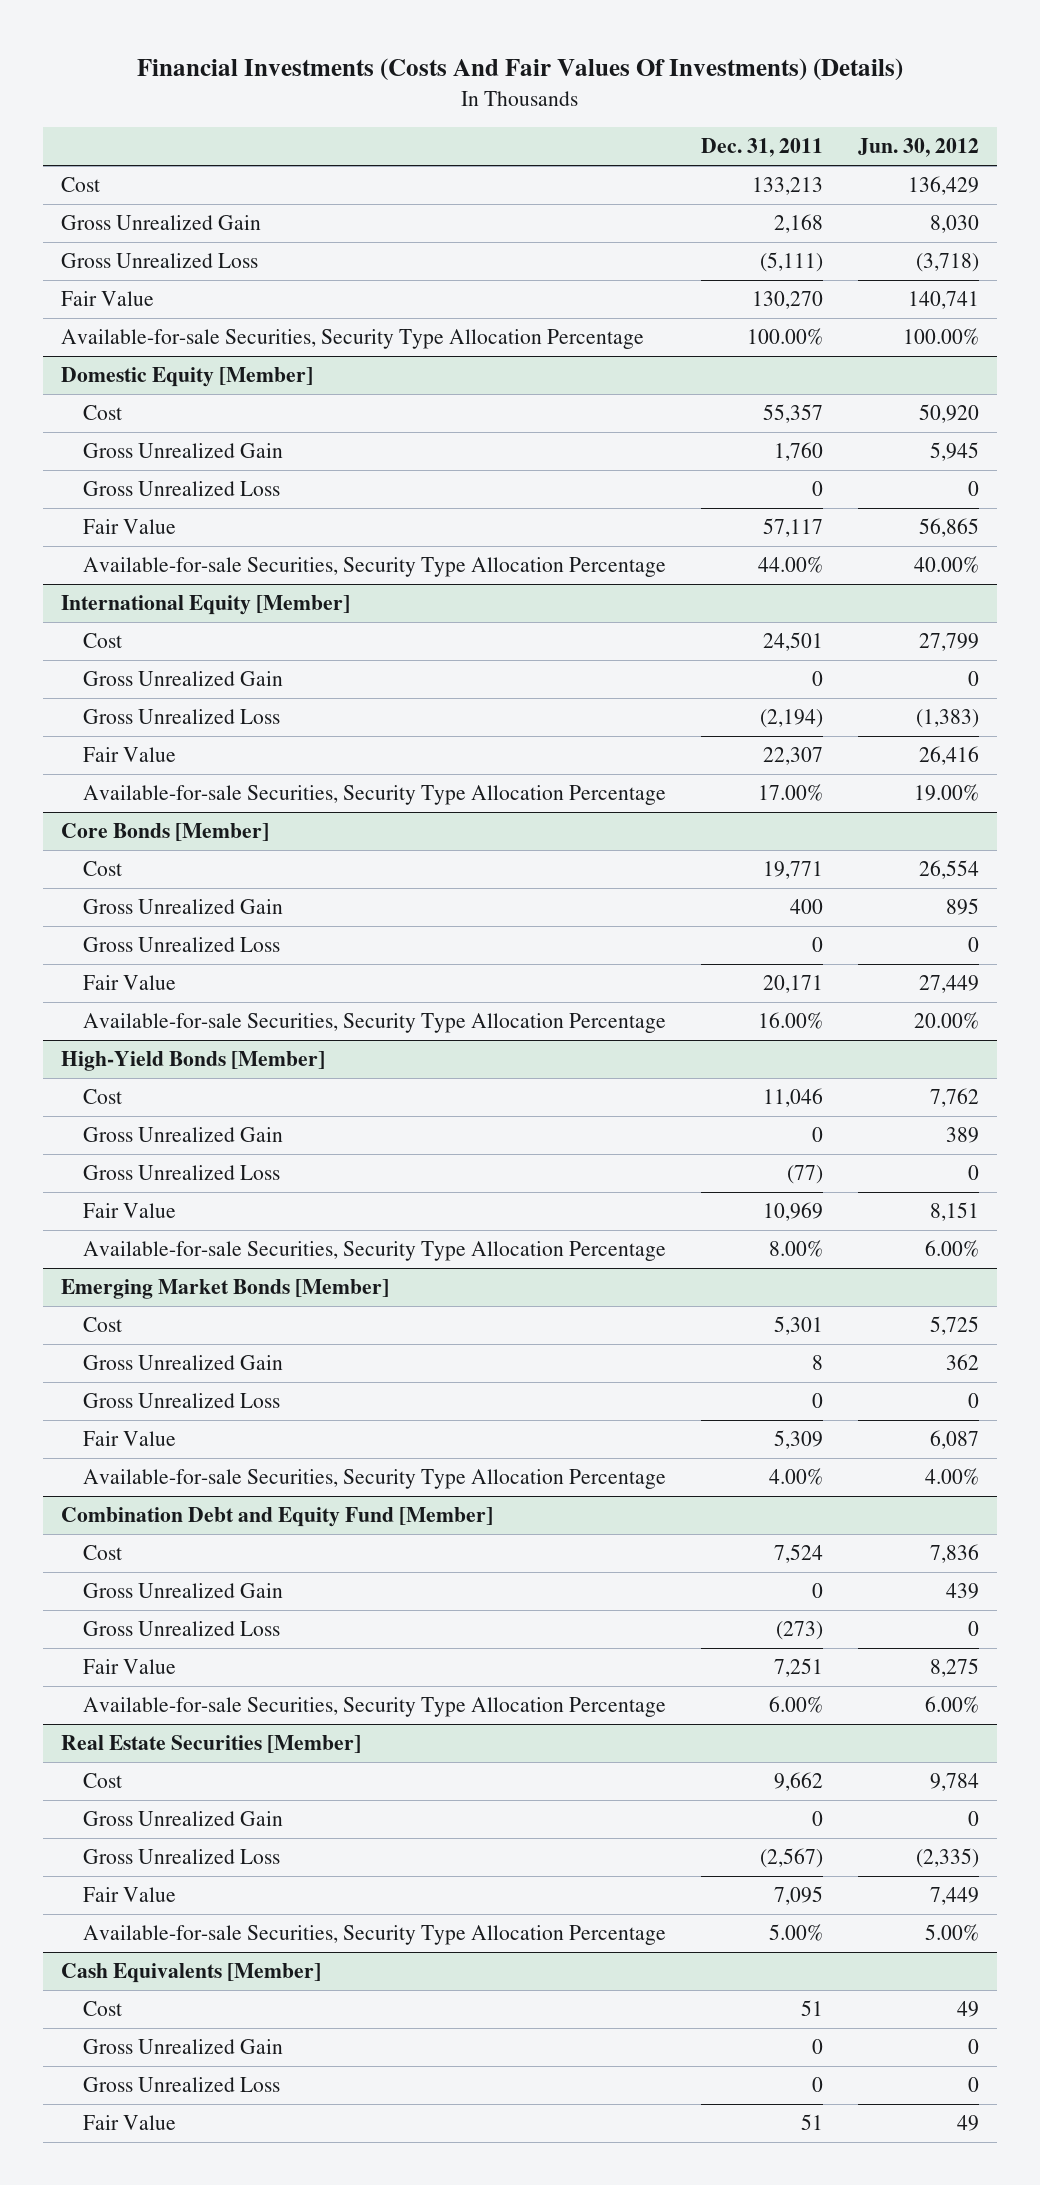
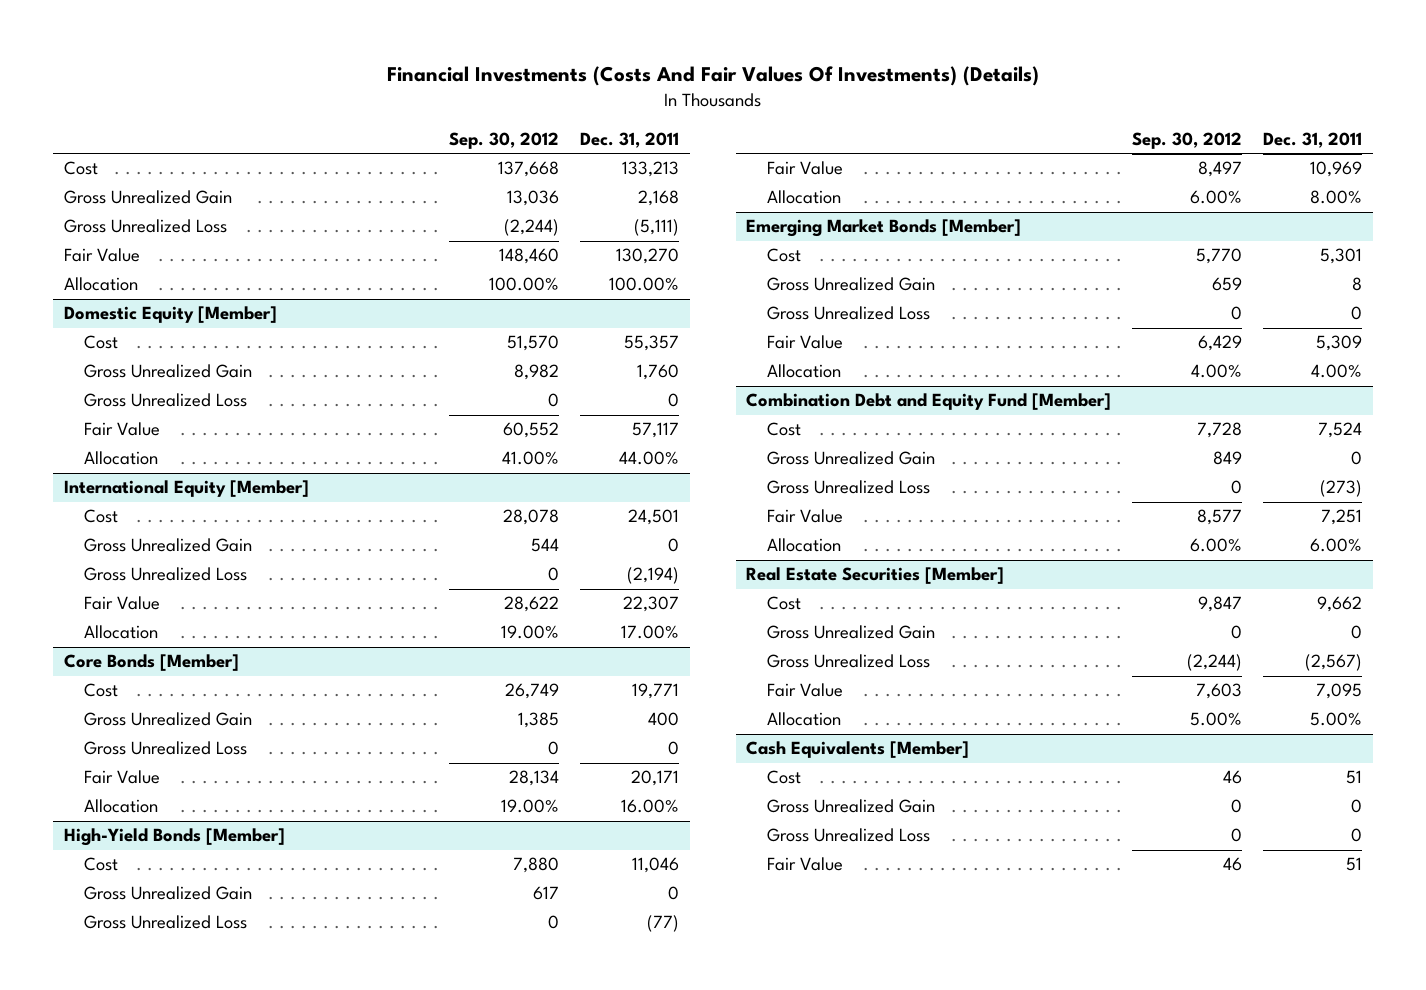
[858,138,980,158] Jun. 30, 2012 -> none
none -> [449,131,560,149] Sep. 30, 2012
[60,329,644,350] Available-for-sale Securities, Security Type Allocation Percentage -> [63,277,138,292] Allocation
[82,557,666,578] Available-for-sale Securities, Security Type Allocation Percentage -> [84,451,159,466] Allocation
[82,785,666,806] Available-for-sale Securities, Security Type Allocation Percentage -> [84,625,159,640] Allocation
[82,1013,666,1034] Available-for-sale Securities, Security Type Allocation Percentage -> [84,799,159,814] Allocation
[82,1241,666,1262] Available-for-sale Securities, Security Type Allocation Percentage -> [766,190,841,205] Allocation
[82,1469,666,1490] Available-for-sale Securities, Security Type Allocation Percentage -> [766,364,841,379] Allocation
[82,1697,666,1718] Available-for-sale Securities, Security Type Allocation Percentage -> [766,538,841,553] Allocation
[82,1925,666,1946] Available-for-sale Securities, Security Type Allocation Percentage -> [766,712,841,727] Allocation

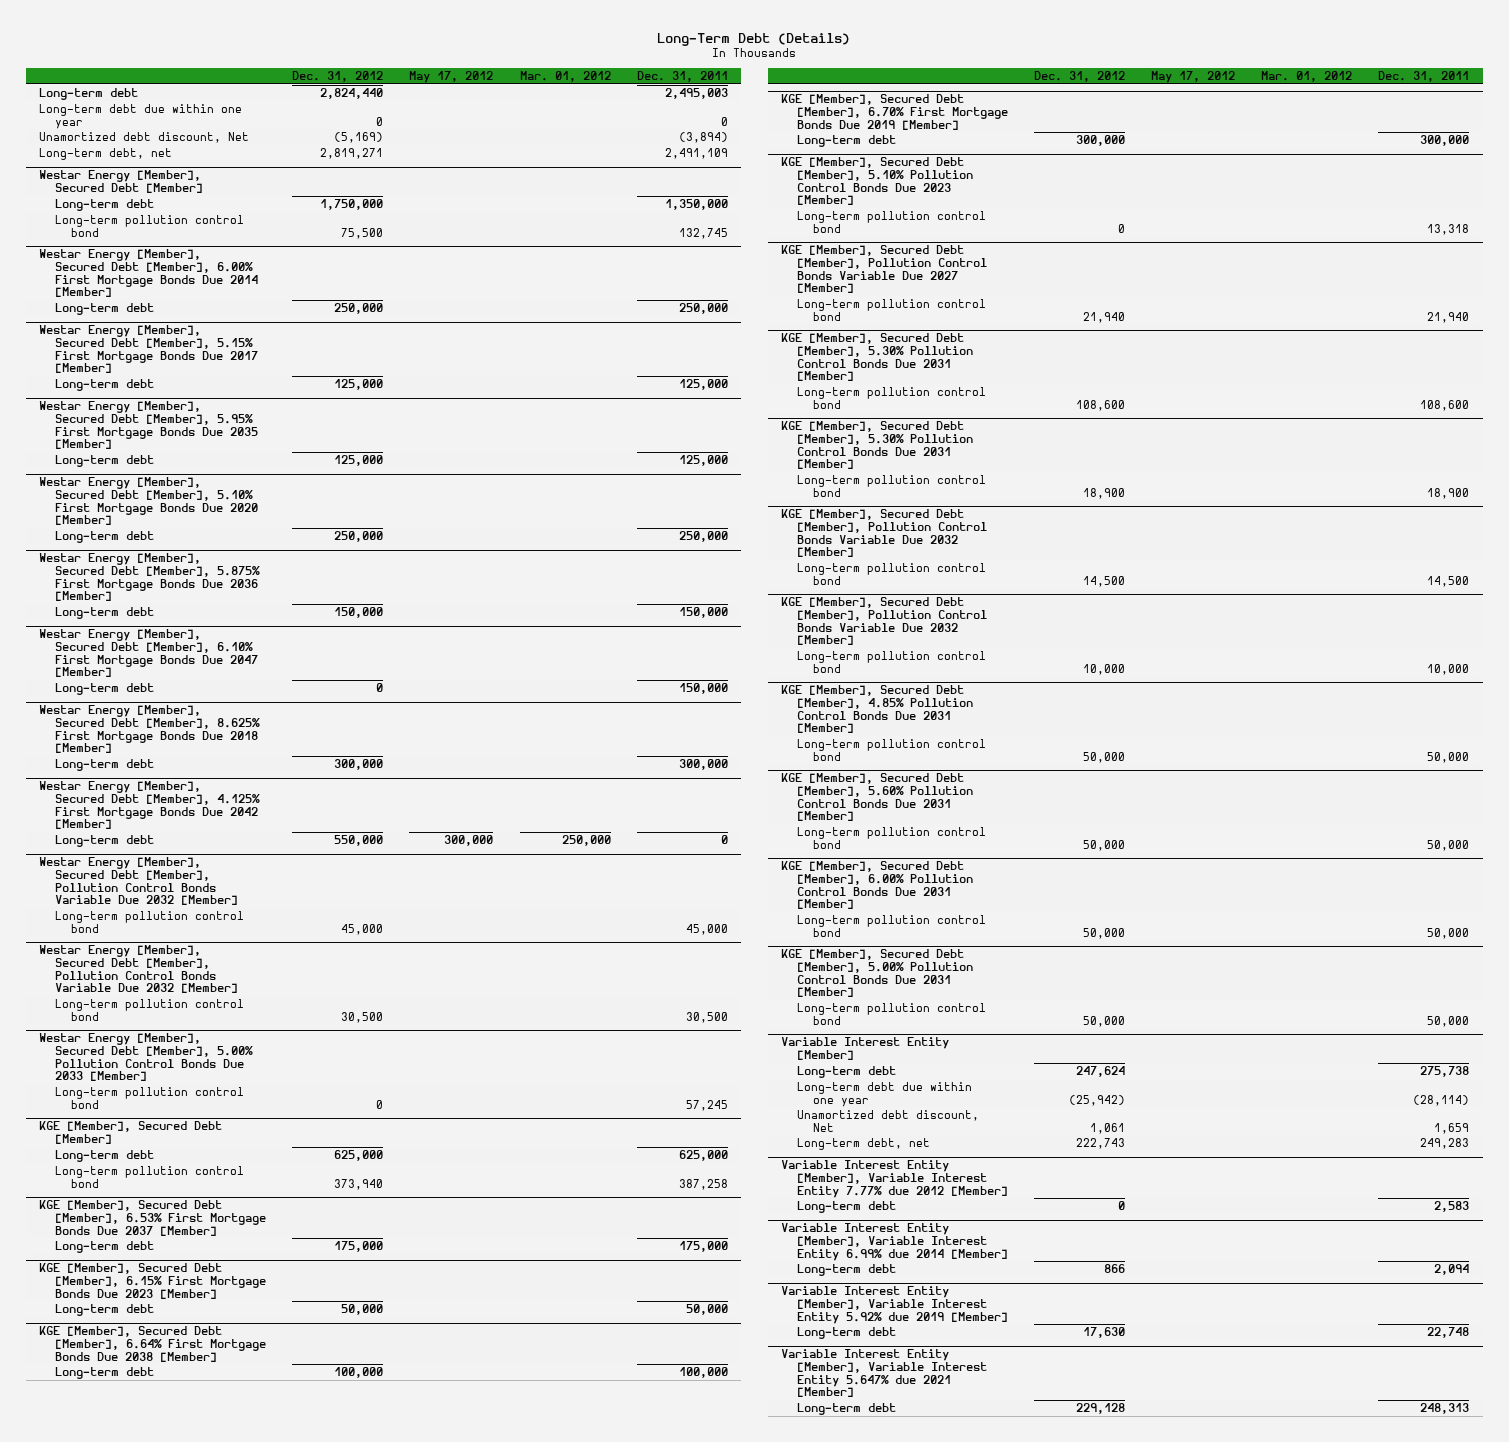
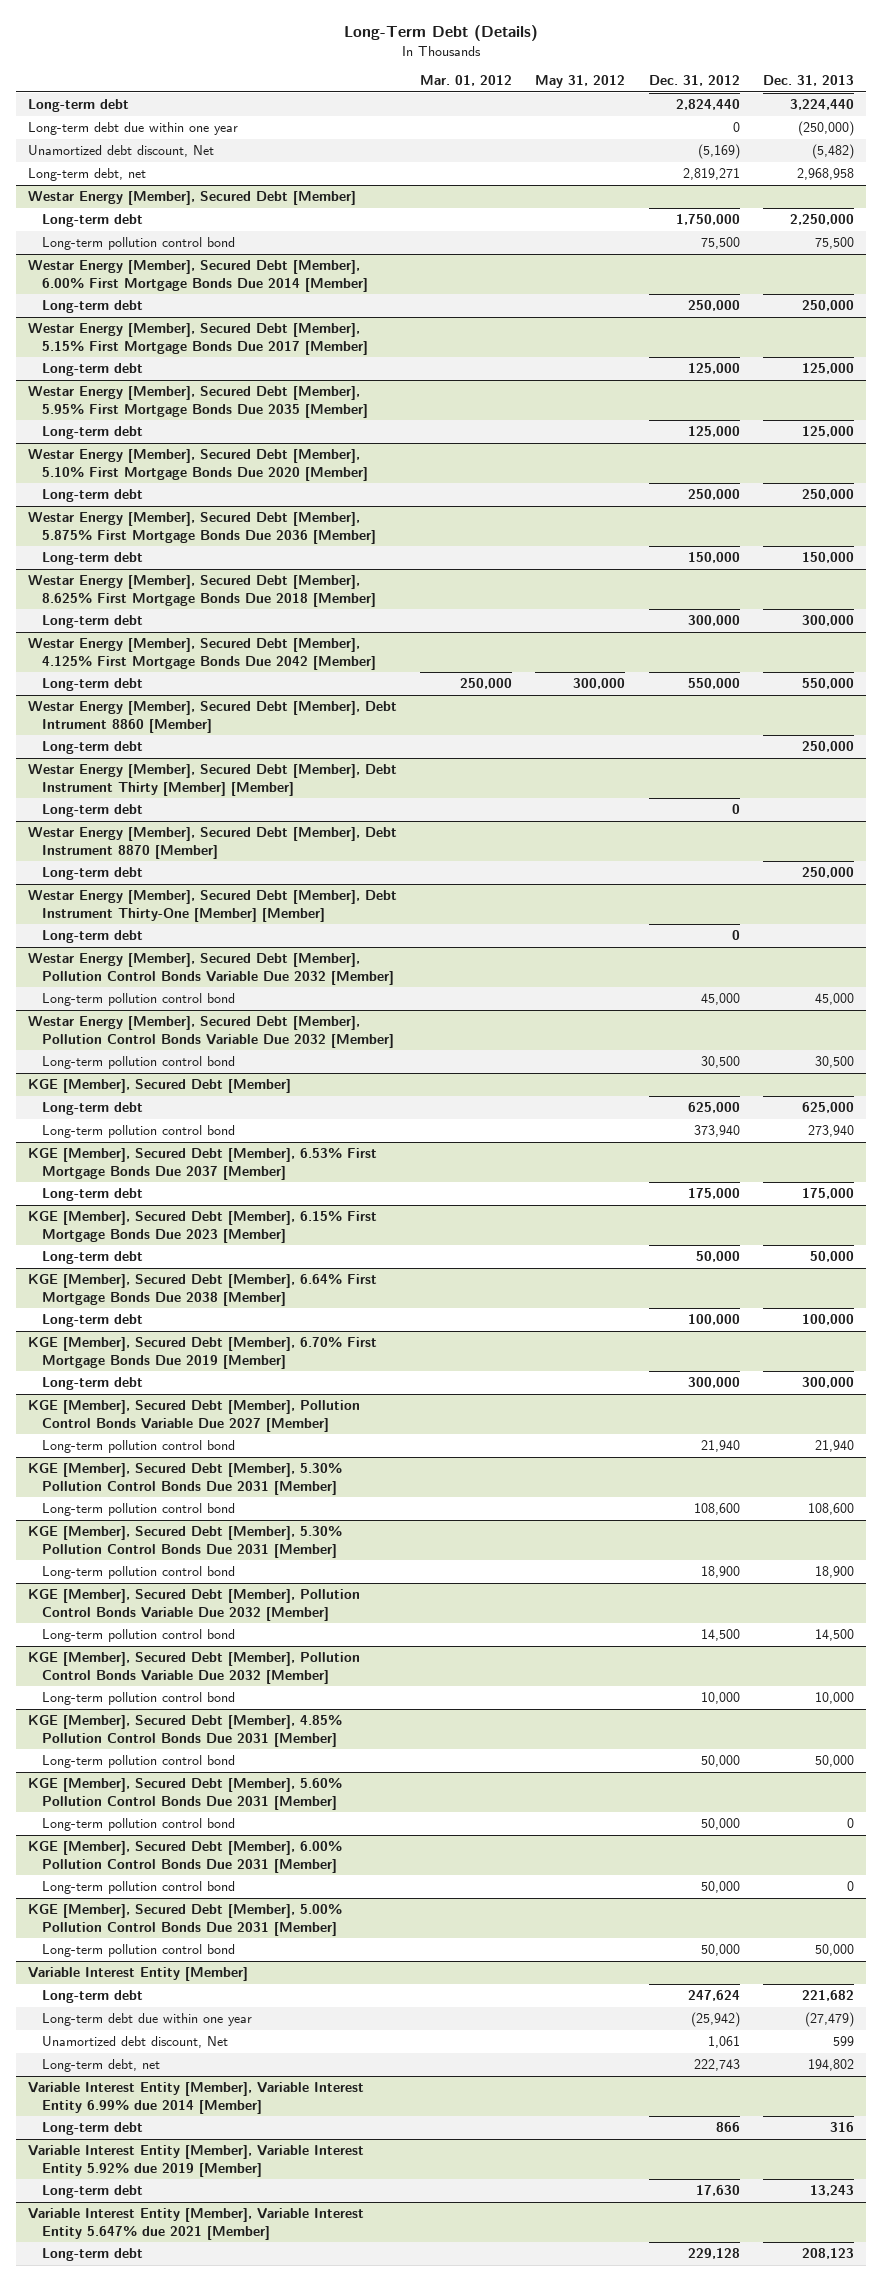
[409,71,494,84] May 17, 2012 -> none
[636,71,728,83] Dec. 31, 2011 -> none
none -> [535,75,626,89] May 31, 2012
none -> [763,75,855,87] Dec. 31, 2013
[39,629,259,678] Westar Energy [Member], Secured Debt [Member], 6.10% First Mortgage Bonds Due 2047 [Member] -> none
[55,682,155,695] Long-term debt -> none
none -> [27,701,397,733] Westar Energy [Member], Secured Debt [Member], Debt Intrument 8860 [Member]
none -> [41,741,143,755] Long-term debt
none -> [27,764,397,796] Westar Energy [Member], Secured Debt [Member], Debt Instrument Thirty [Member] [Member]
none -> [41,804,143,818] Long-term debt
none -> [27,827,397,859] Westar Energy [Member], Secured Debt [Member], Debt Instrument 8870 [Member]
none -> [41,867,143,881] Long-term debt
none -> [27,890,397,922] Westar Energy [Member], Secured Debt [Member], Debt Instrument Thirty-One [Member] [Member]
none -> [41,930,143,944] Long-term debt
[39,1033,254,1082] Westar Energy [Member], Secured Debt [Member], 5.00% Pollution Control Bonds Due 2033 [Member] -> none
[55,1086,245,1109] Long-term pollution control bond -> none
[780,157,973,206] KGE [Member], Secured Debt [Member], 5.10% Pollution Control Bonds Due 2023 [Member] -> none
[796,210,986,233] Long-term pollution control bond -> none
[780,1160,1008,1198] Variable Interest Entity [Member], Variable Interest Entity 7.77% due 2012 [Member] -> none
[796,1200,896,1213] Long-term debt -> none

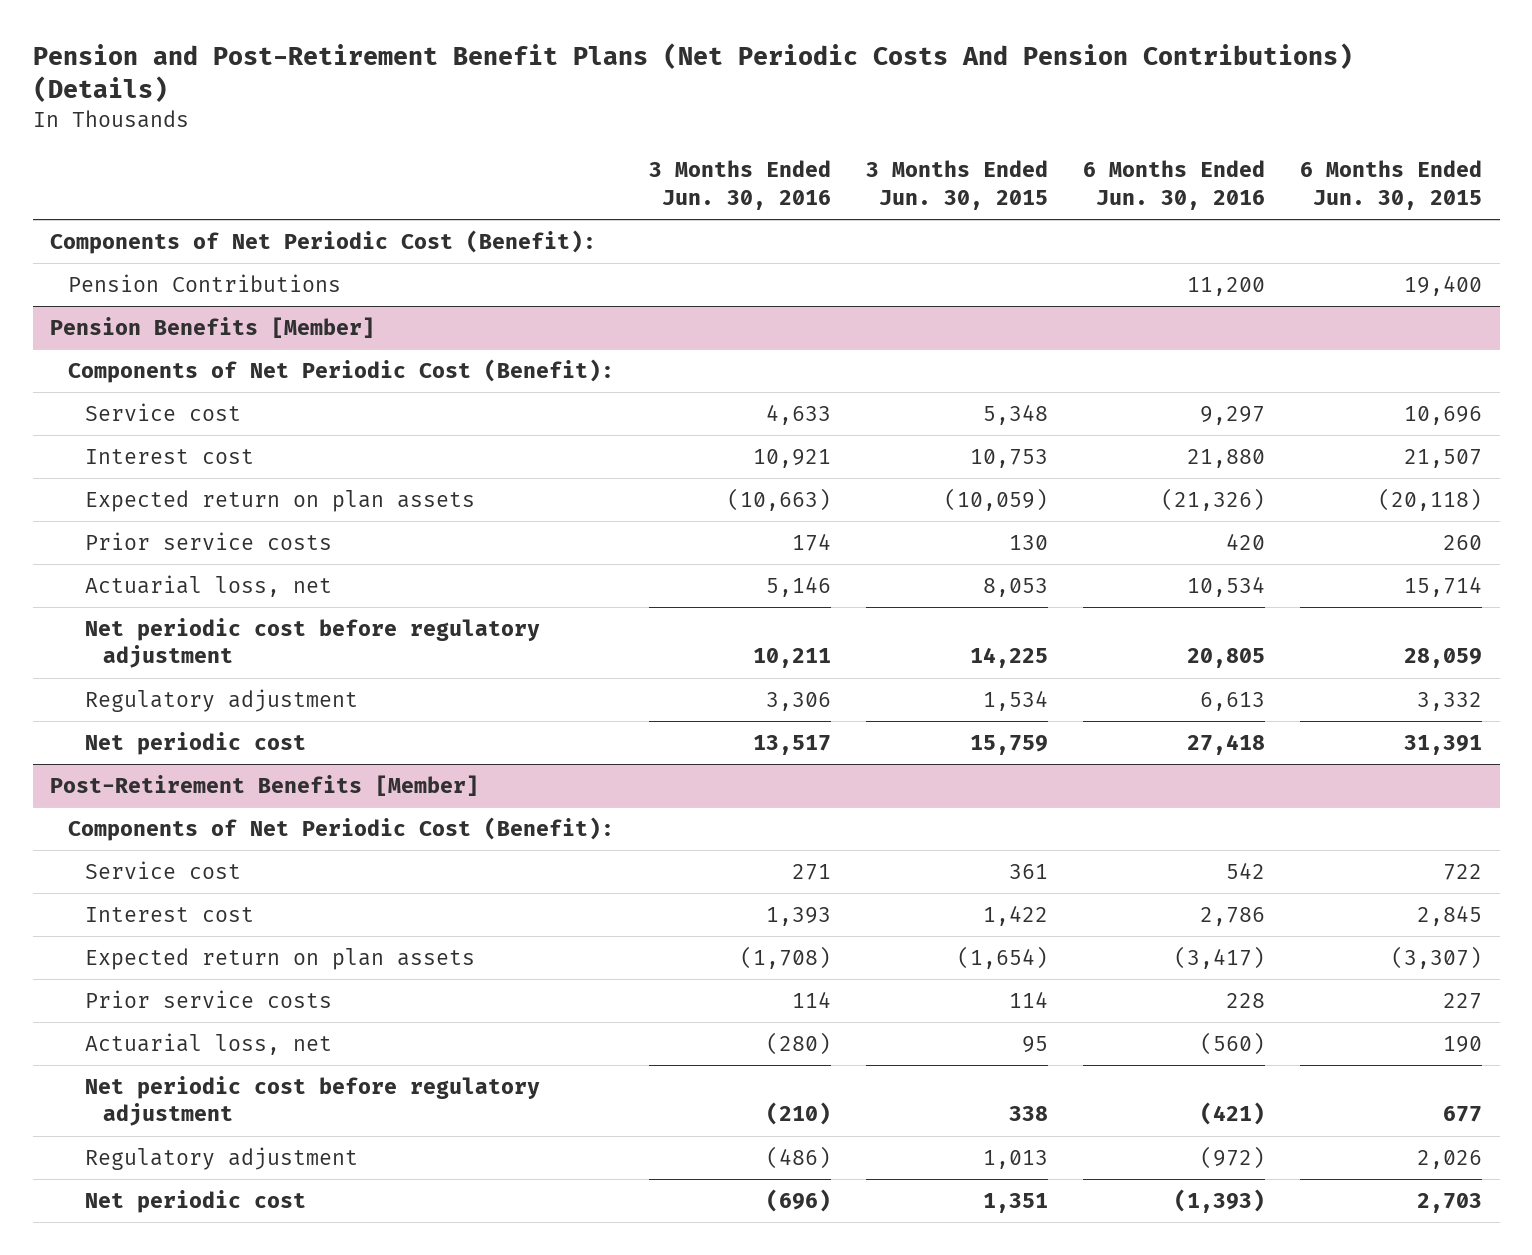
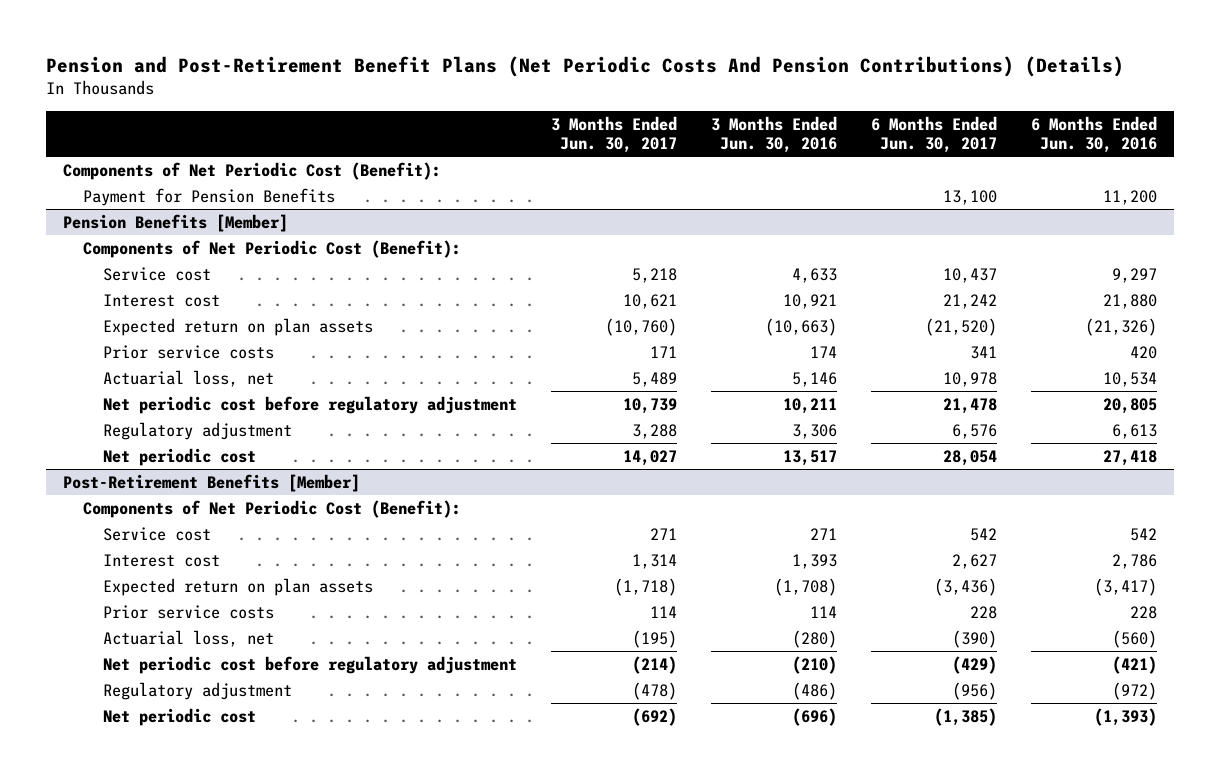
[865,160,1048,210] 3 Months Ended Jun. 30, 2015 -> none
[1300,160,1483,210] 6 Months Ended Jun. 30, 2015 -> none
none -> [551,115,678,153] 3 Months Ended Jun. 30, 2017
none -> [871,115,998,153] 6 Months Ended Jun. 30, 2017
[67,274,341,293] Pension Contributions -> [83,187,336,206] Payment for Pension Benefits

